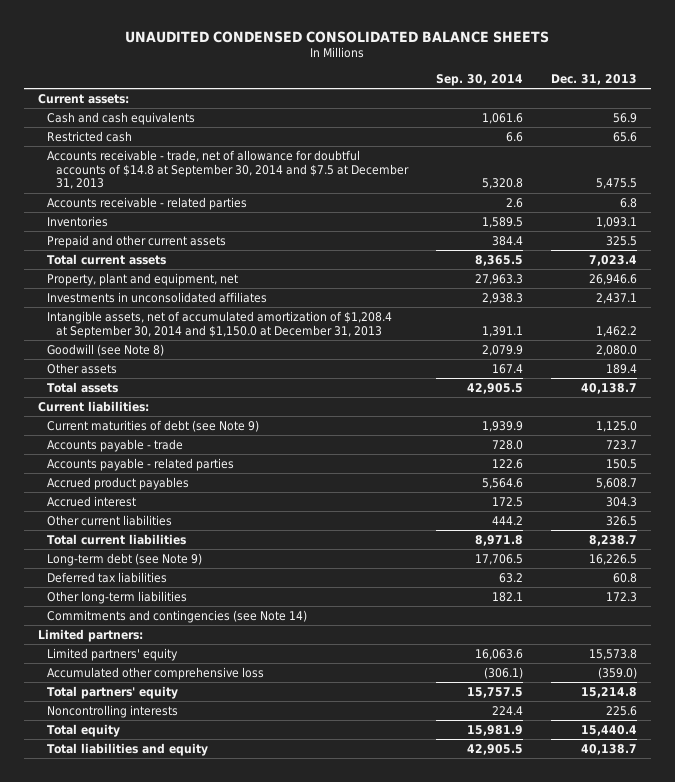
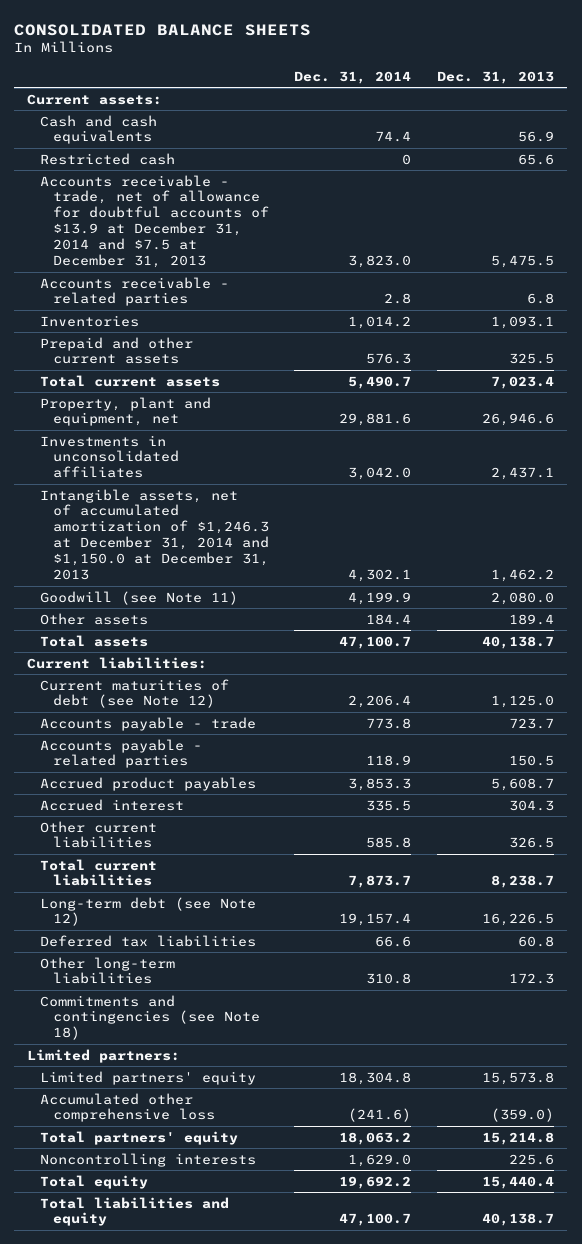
[125,30,550,43] UNAUDITED CONDENSED CONSOLIDATED BALANCE SHEETS -> [14,23,312,36] CONSOLIDATED BALANCE SHEETS
[435,73,523,86] Sep. 30, 2014 -> none
none -> [294,70,412,84] Dec. 31, 2014
[46,149,409,190] Accounts receivable - trade, net of allowance for doubtful accounts of $14.8 at September 30, 2014 and $7.5 at December 31, 2013 -> [39,174,269,269] Accounts receivable - trade, net of allowance for doubtful accounts of $13.9 at December 31, 2014 and $7.5 at December 31, 2013
[46,310,392,338] Intangible assets, net of accumulated amortization of $1,208.4 at September 30, 2014 and $1,150.0 at December 31, 2013 -> [39,488,269,581] Intangible assets, net of accumulated amortization of $1,246.3 at December 31, 2014 and $1,150.0 at December 31, 2013
[46,343,164,356] Goodwill (see Note 8) -> [39,590,238,605] Goodwill (see Note 11)
[46,419,259,432] Current maturities of debt (see Note 9) -> [39,678,229,709] Current maturities of debt (see Note 12)
[46,552,202,566] Long-term debt (see Note 9) -> [39,896,256,927] Long-term debt (see Note 12)
[46,609,307,623] Commitments and contingencies (see Note 14) -> [39,994,260,1041] Commitments and contingencies (see Note 18)

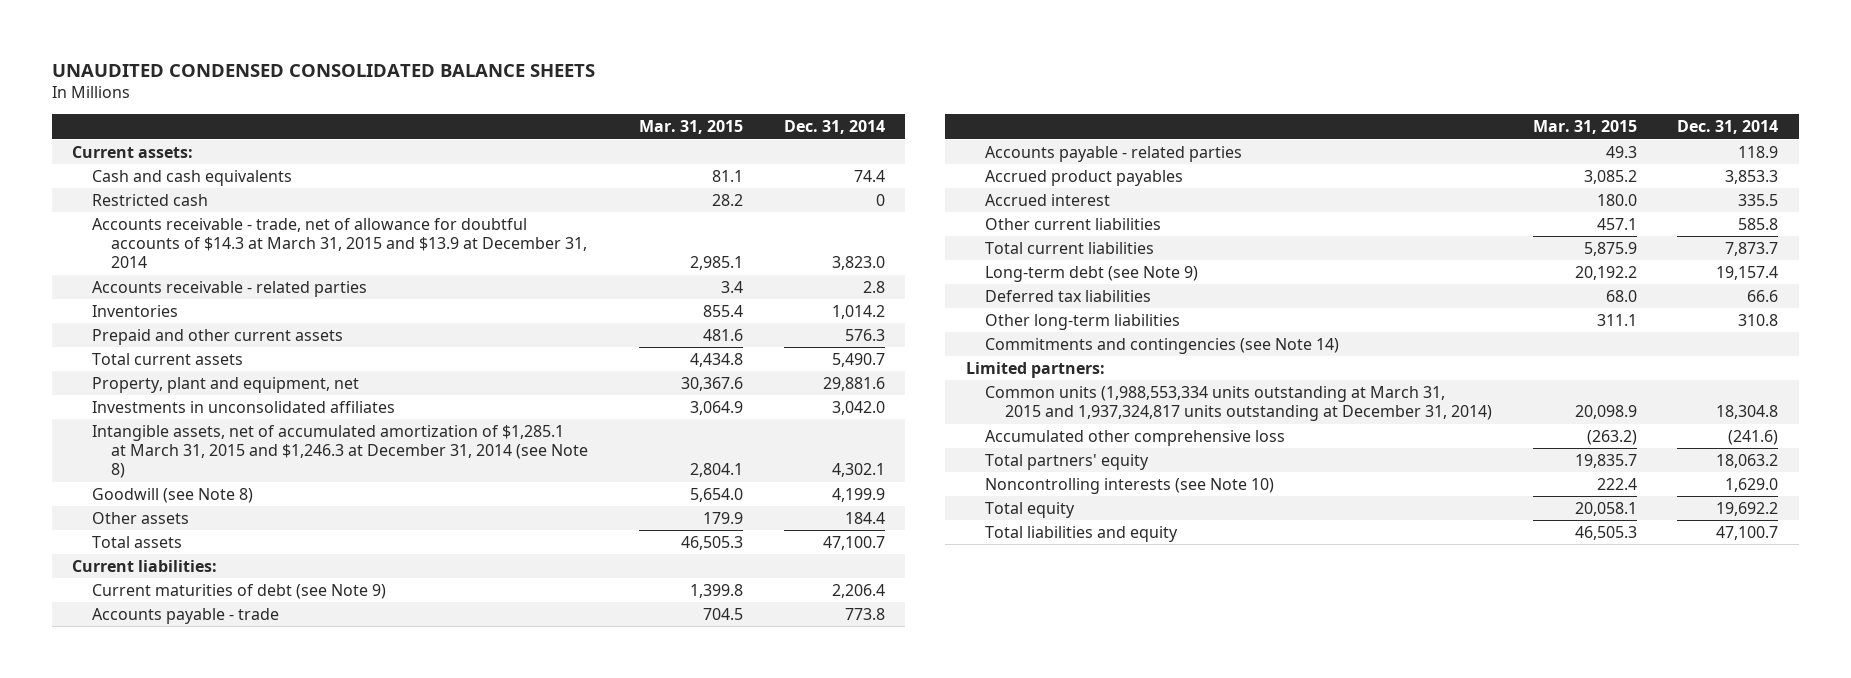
[14,23,312,36] CONSOLIDATED BALANCE SHEETS -> [51,63,595,77] UNAUDITED CONDENSED CONSOLIDATED BALANCE SHEETS
[437,70,555,84] Dec. 31, 2013 -> none
none -> [639,120,744,135] Mar. 31, 2015
[39,174,269,269] Accounts receivable - trade, net of allowance for doubtful accounts of $13.9 at December 31, 2014 and $7.5 at December 31, 2013 -> [91,218,588,269] Accounts receivable - trade, net of allowance for doubtful accounts of $14.3 at March 31, 2015 and $13.9 at December 31, 2014
[39,488,269,581] Intangible assets, net of accumulated amortization of $1,246.3 at December 31, 2014 and $1,150.0 at December 31, 2013 -> [91,425,589,479] Intangible assets, net of accumulated amortization of $1,285.1 at March 31, 2015 and $1,246.3 at December 31, 2014 (see Note 8)
[39,590,238,605] Goodwill (see Note 11) -> [91,488,253,504] Goodwill (see Note 8)
[39,678,229,709] Current maturities of debt (see Note 12) -> [91,584,386,600] Current maturities of debt (see Note 9)
[39,896,256,927] Long-term debt (see Note 12) -> [985,266,1199,283] Long-term debt (see Note 9)
[39,994,260,1041] Commitments and contingencies (see Note 18) -> [985,338,1340,355] Commitments and contingencies (see Note 14)
[39,1070,256,1085] Limited partners' equity -> [985,386,1492,422] Common units (1,988,553,334 units outstanding at March 31, 2015 and 1,937,324,817 units outstanding at December 31, 2014)
[39,1152,256,1167] Noncontrolling interests -> [985,478,1275,495] Noncontrolling interests (see Note 10)

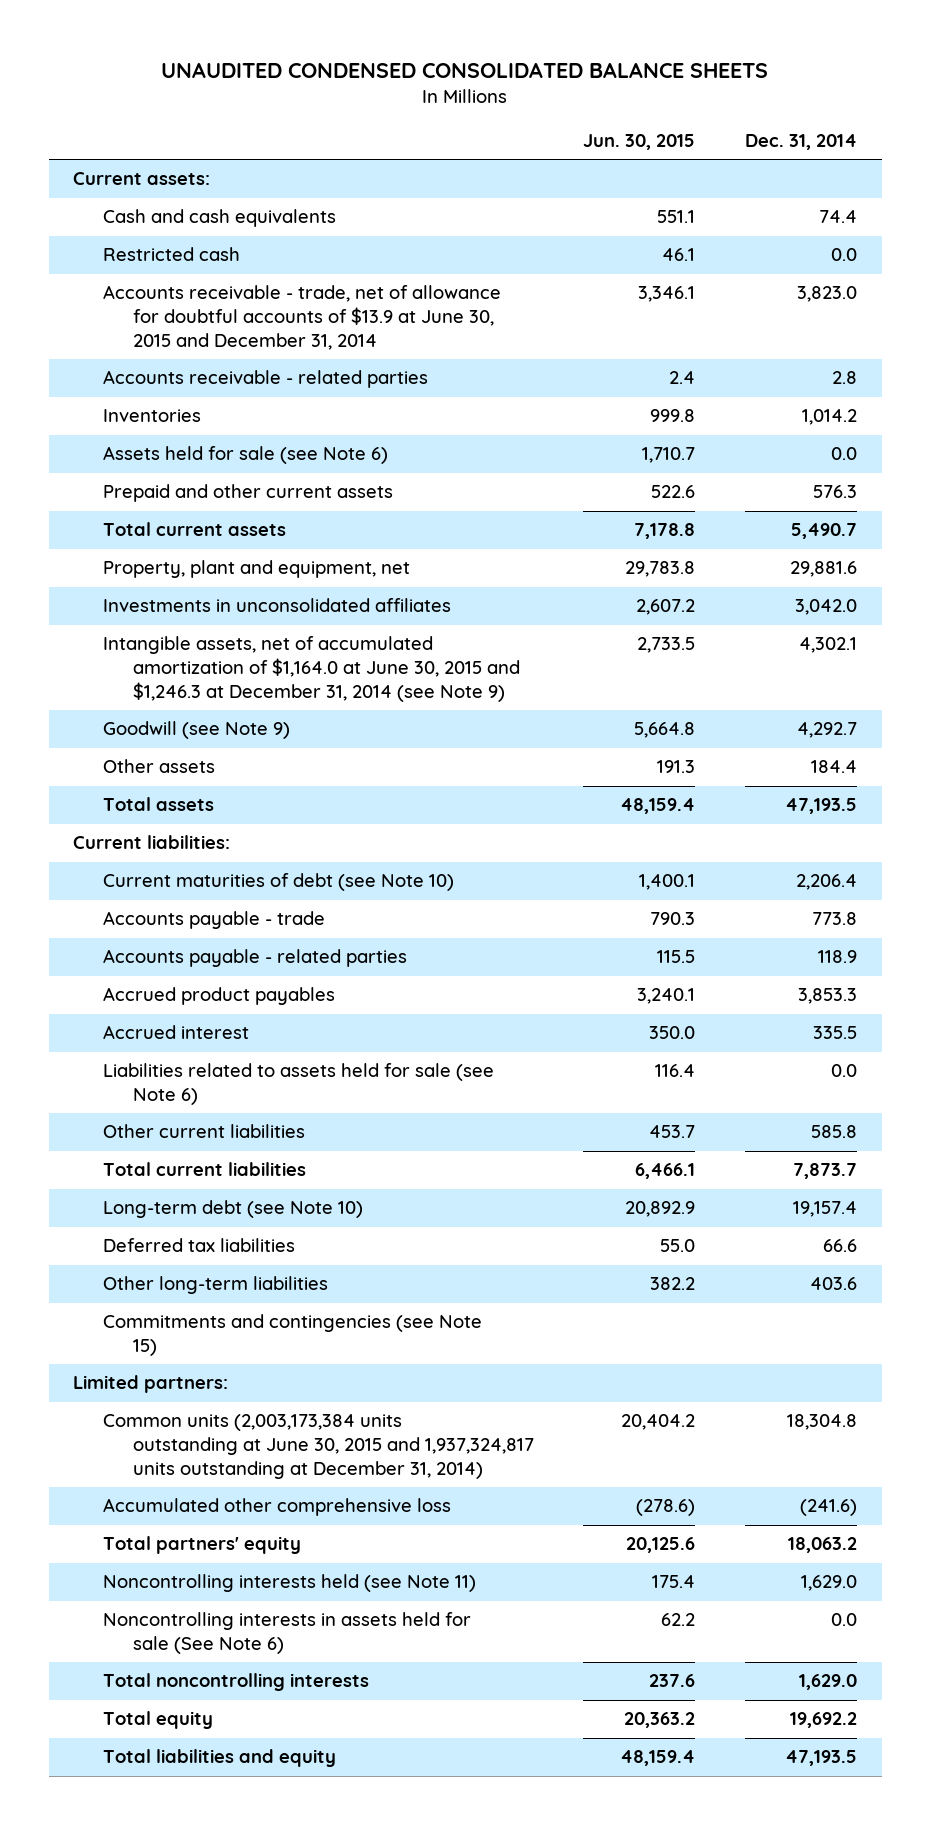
[639,120,744,135] Mar. 31, 2015 -> none
none -> [583,134,696,151] Jun. 30, 2015
[875,194,885,207] 0 -> [830,248,857,262] 0.0
[91,218,588,269] Accounts receivable - trade, net of allowance for doubtful accounts of $14.3 at March 31, 2015 and $13.9 at December 31, 2014 -> [103,285,502,350] Accounts receivable - trade, net of allowance for doubtful accounts of $13.9 at June 30, 2015 and December 31, 2014
none -> [103,446,389,465] Assets held for sale (see Note 6)
[91,425,589,479] Intangible assets, net of accumulated amortization of $1,285.1 at March 31, 2015 and $1,246.3 at December 31, 2014 (see Note 8) -> [103,636,520,702] Intangible assets, net of accumulated amortization of $1,164.0 at June 30, 2015 and $1,246.3 at December 31, 2014 (see Note 9)
[91,488,253,504] Goodwill (see Note 8) -> [103,721,291,740] Goodwill (see Note 9)
[831,488,885,503] 4,199.9 -> [796,722,857,739] 4,292.7
[822,536,885,551] 47,100.7 -> [784,798,857,815] 47,193.5
[91,584,386,600] Current maturities of debt (see Note 9) -> [103,873,455,892] Current maturities of debt (see Note 10)
none -> [103,1063,495,1106] Liabilities related to assets held for sale (see Note 6)
[985,266,1199,283] Long-term debt (see Note 9) -> [103,1200,364,1219] Long-term debt (see Note 10)
[1738,314,1779,327] 310.8 -> [809,1277,857,1291] 403.6
[985,338,1340,355] Commitments and contingencies (see Note 14) -> [103,1314,483,1357] Commitments and contingencies (see Note 15)
[985,386,1492,422] Common units (1,988,553,334 units outstanding at March 31, 2015 and 1,937,324,817 units outstanding at December 31, 2014) -> [103,1414,534,1479] Common units (2,003,173,384 units outstanding at June 30, 2015 and 1,937,324,817 units outstanding at December 31, 2014)
none -> [103,1574,477,1593] Noncontrolling interests held (see Note 11)
none -> [103,1612,472,1655] Noncontrolling interests in assets held for sale (See Note 6)
[985,478,1275,495] Noncontrolling interests (see Note 10) -> [103,1673,370,1692] Total noncontrolling interests
[1716,526,1779,541] 47,100.7 -> [784,1750,857,1767] 47,193.5

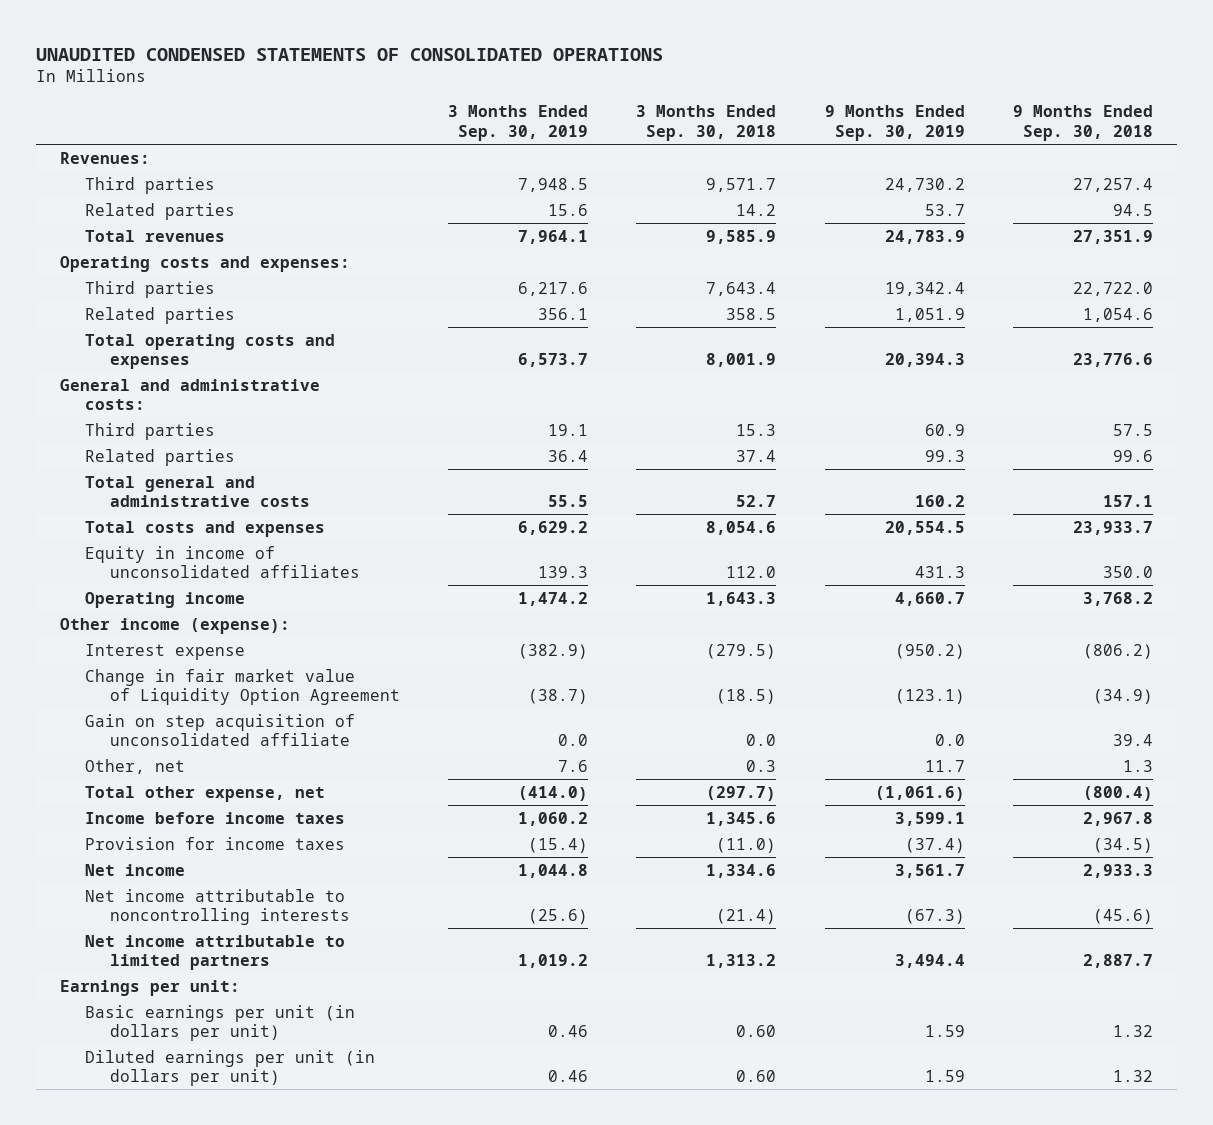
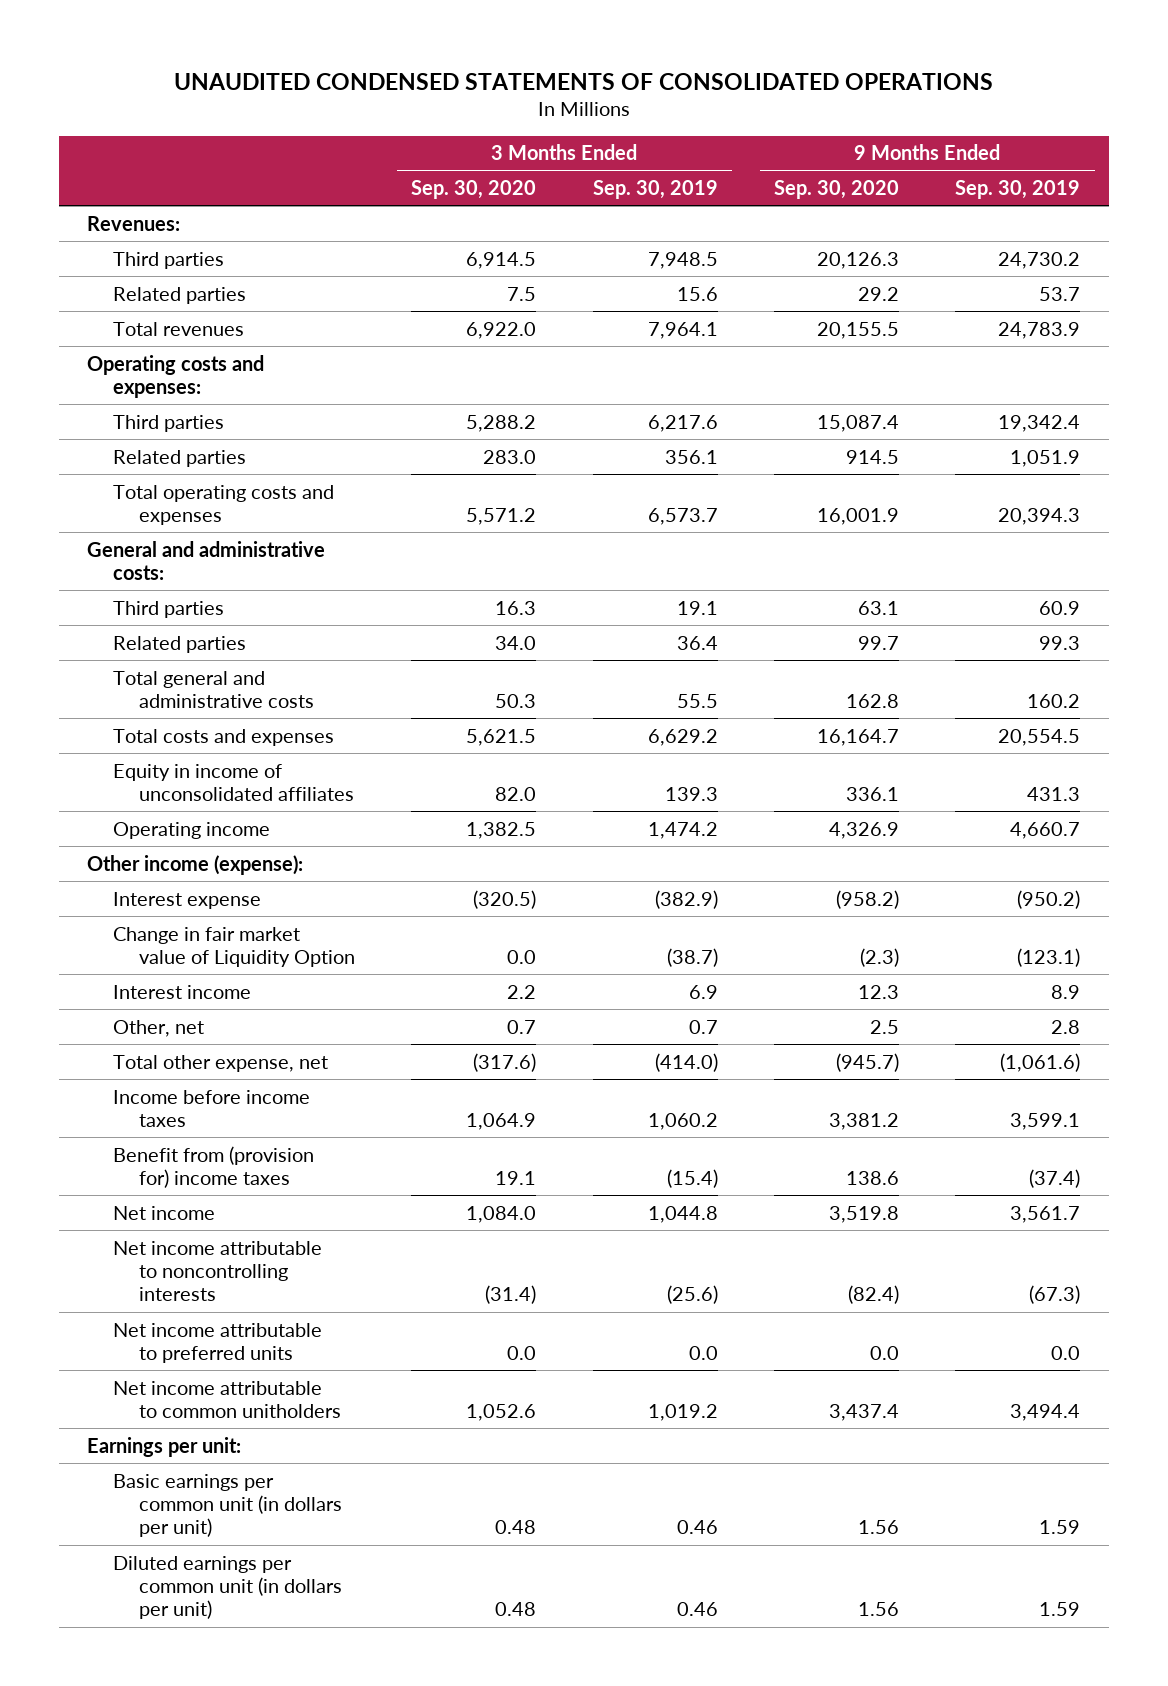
[636,105,777,141] 3 Months Ended Sep. 30, 2018 -> none
[1012,105,1153,141] 9 Months Ended Sep. 30, 2018 -> none
none -> [411,179,537,199] Sep. 30, 2020
none -> [774,179,900,199] Sep. 30, 2020
[84,713,355,747] Gain on step acquisition of unconsolidated affiliate -> none
[84,668,400,706] Change in fair market value of Liquidity Option Agreement -> [113,926,355,967] Change in fair market value of Liquidity Option
none -> [113,984,252,999] Interest income
[557,759,588,772] 7.6 -> [688,1019,718,1034] 0.7
[924,759,965,772] 11.7 -> [1051,1019,1081,1034] 2.8
[84,836,345,850] Provision for income taxes -> [113,1145,315,1188] Benefit from (provision for) income taxes
none -> [113,1322,323,1363] Net income attributable to preferred units
[84,934,345,971] Net income attributable to limited partners -> [113,1380,341,1418] Net income attributable to common unitholders
[84,1004,355,1042] Basic earnings per unit (in dollars per unit) -> [113,1473,342,1538] Basic earnings per common unit (in dollars per unit)
[84,1049,375,1087] Diluted earnings per unit (in dollars per unit) -> [113,1555,342,1620] Diluted earnings per common unit (in dollars per unit)

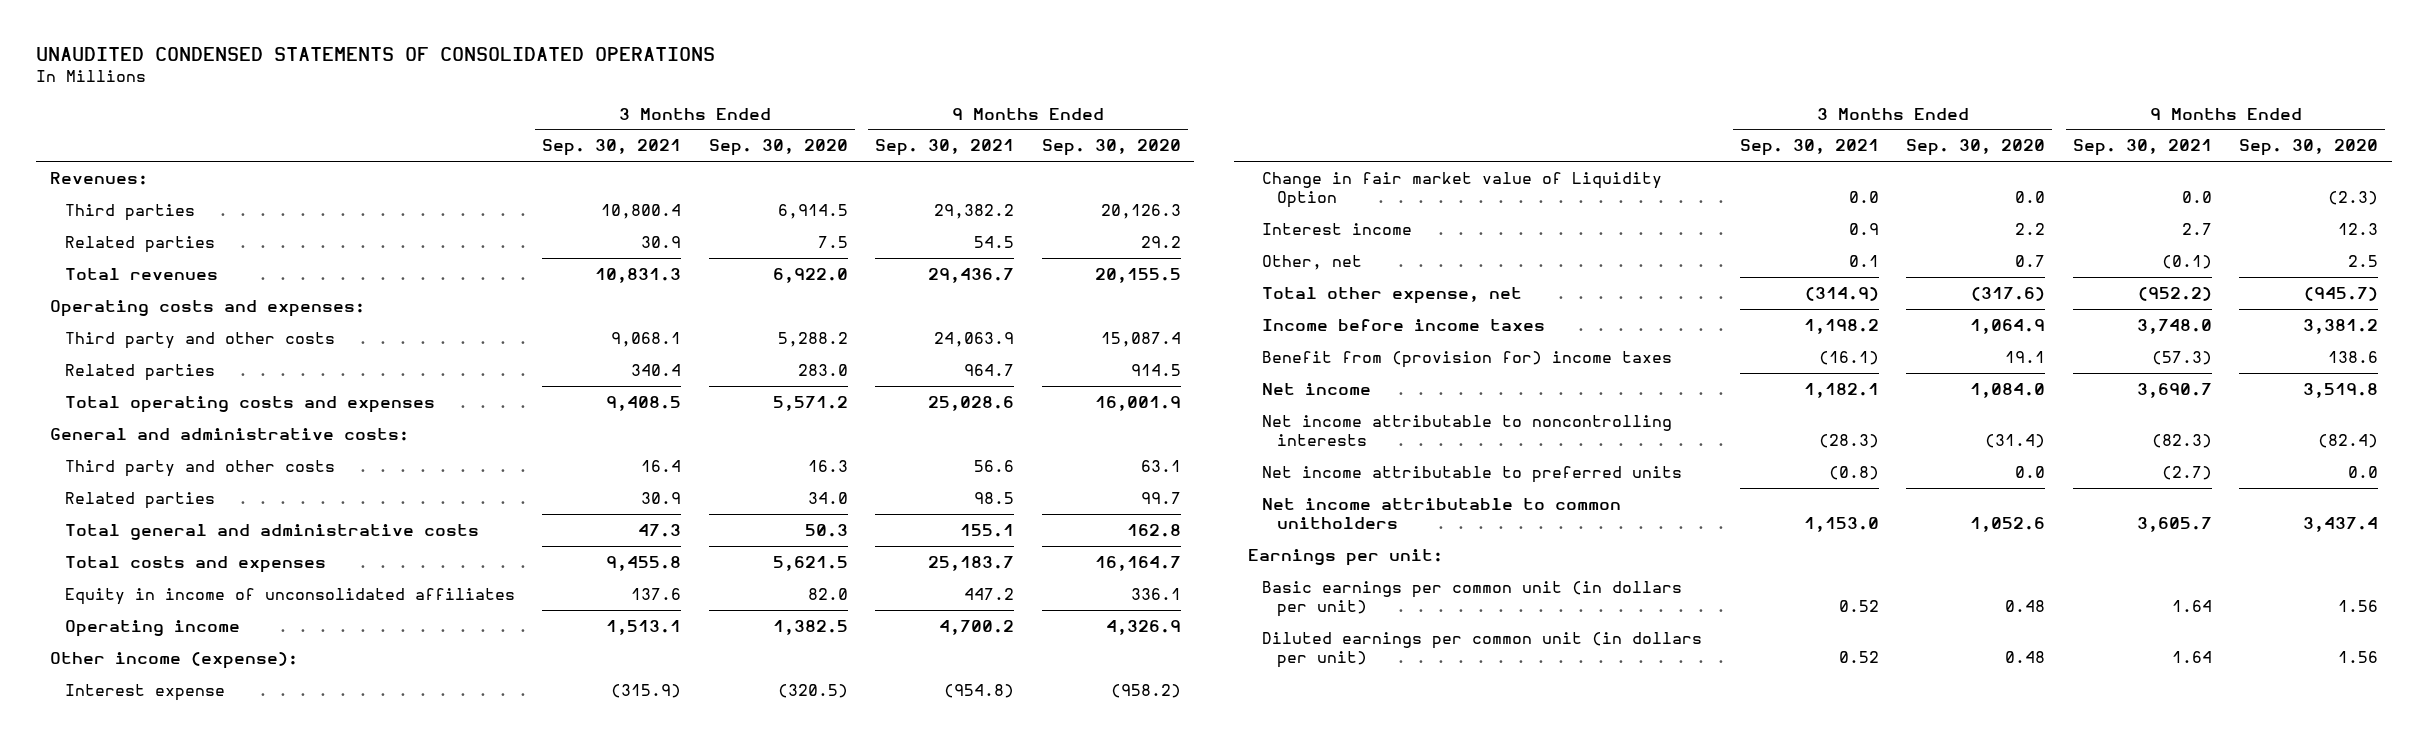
[592,179,718,199] Sep. 30, 2019 -> none
[955,179,1081,199] Sep. 30, 2019 -> none
none -> [542,139,682,157] Sep. 30, 2021
none -> [875,139,1015,157] Sep. 30, 2021
[113,414,225,432] Third parties -> [64,331,335,349] Third party and other costs
[113,600,225,618] Third parties -> [64,459,335,477] Third party and other costs

